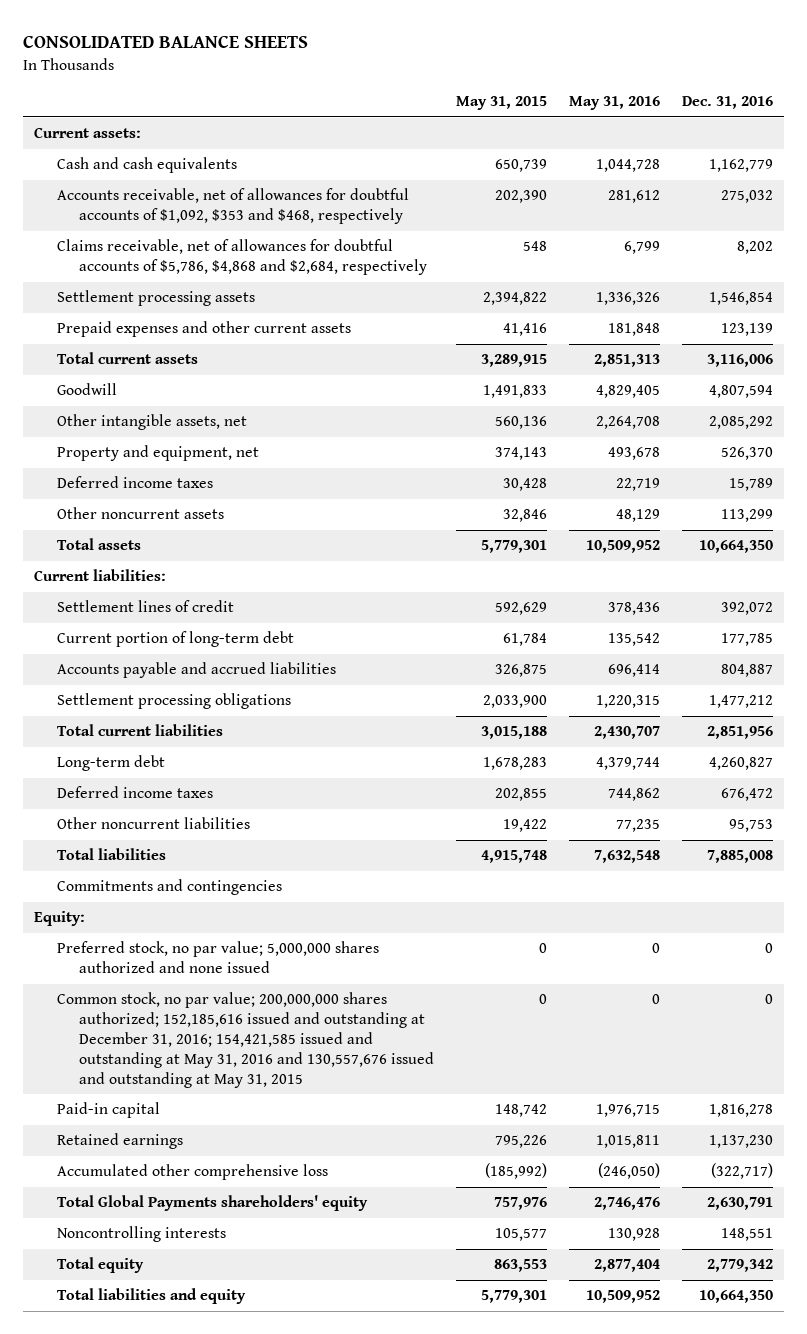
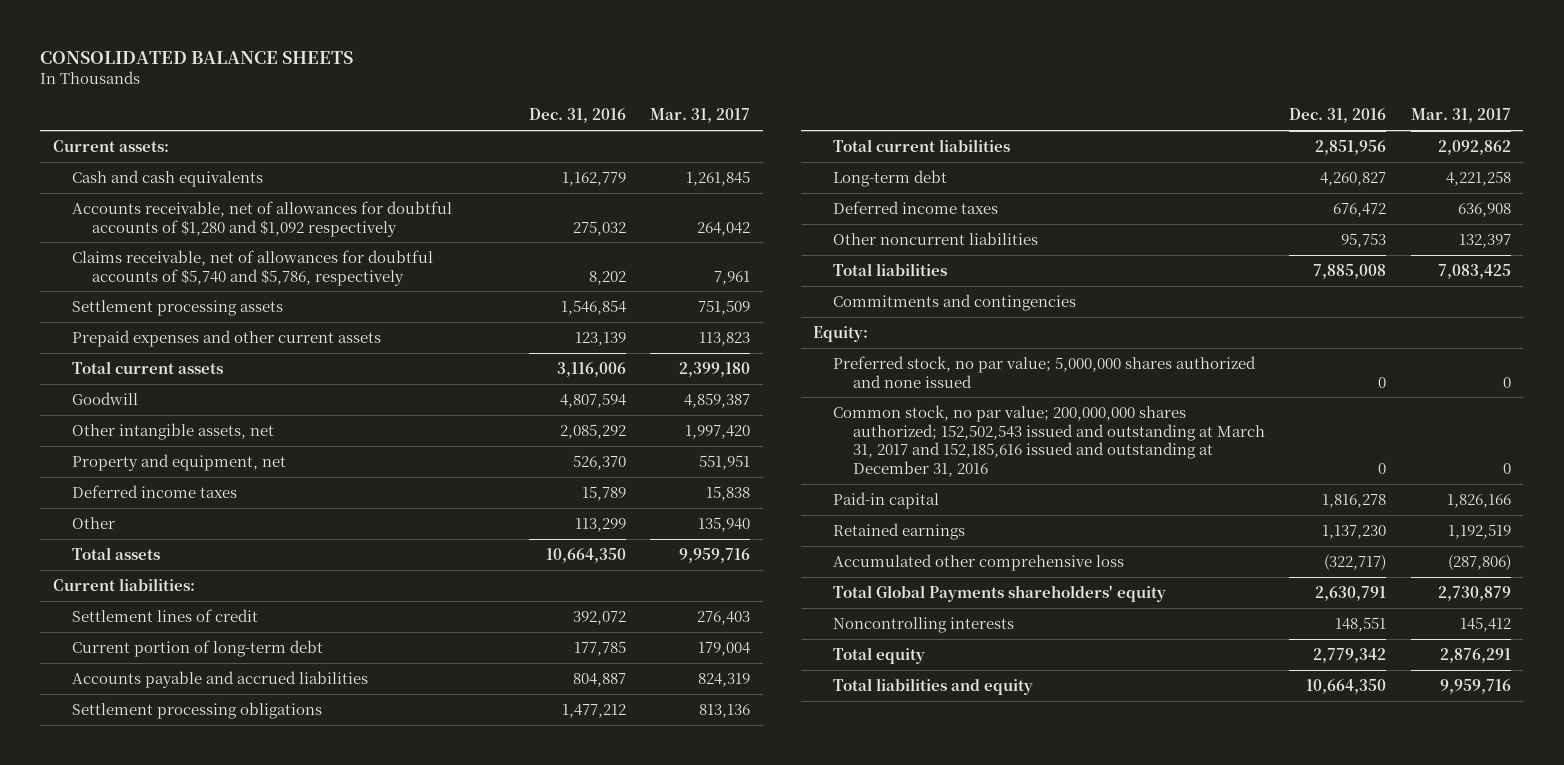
[456,96,548,111] May 31, 2015 -> none
[569,96,661,111] May 31, 2016 -> none
none -> [650,108,751,124] Mar. 31, 2017
[56,188,409,225] Accounts receivable, net of allowances for doubtful accounts of $1,092, $353 and $468, respectively -> [72,200,453,237] Accounts receivable, net of allowances for doubtful accounts of $1,280 and $1,092 respectively
[56,239,428,276] Claims receivable, net of allowances for doubtful accounts of $5,786, $4,868 and $2,684, respectively -> [72,249,434,286] Claims receivable, net of allowances for doubtful accounts of $5,740 and $5,786, respectively
[56,507,224,520] Other noncurrent assets -> [72,516,116,529] Other
[56,992,435,1088] Common stock, no par value; 200,000,000 shares authorized; 152,185,616 issued and outstanding at December 31, 2016; 154,421,585 issued and outstanding at May 31, 2016 and 130,557,676 issued and outstanding at May 31, 2015 -> [832,404,1265,478] Common stock, no par value; 200,000,000 shares authorized; 152,502,543 issued and outstanding at March 31, 2017 and 152,185,616 issued and outstanding at December 31, 2016

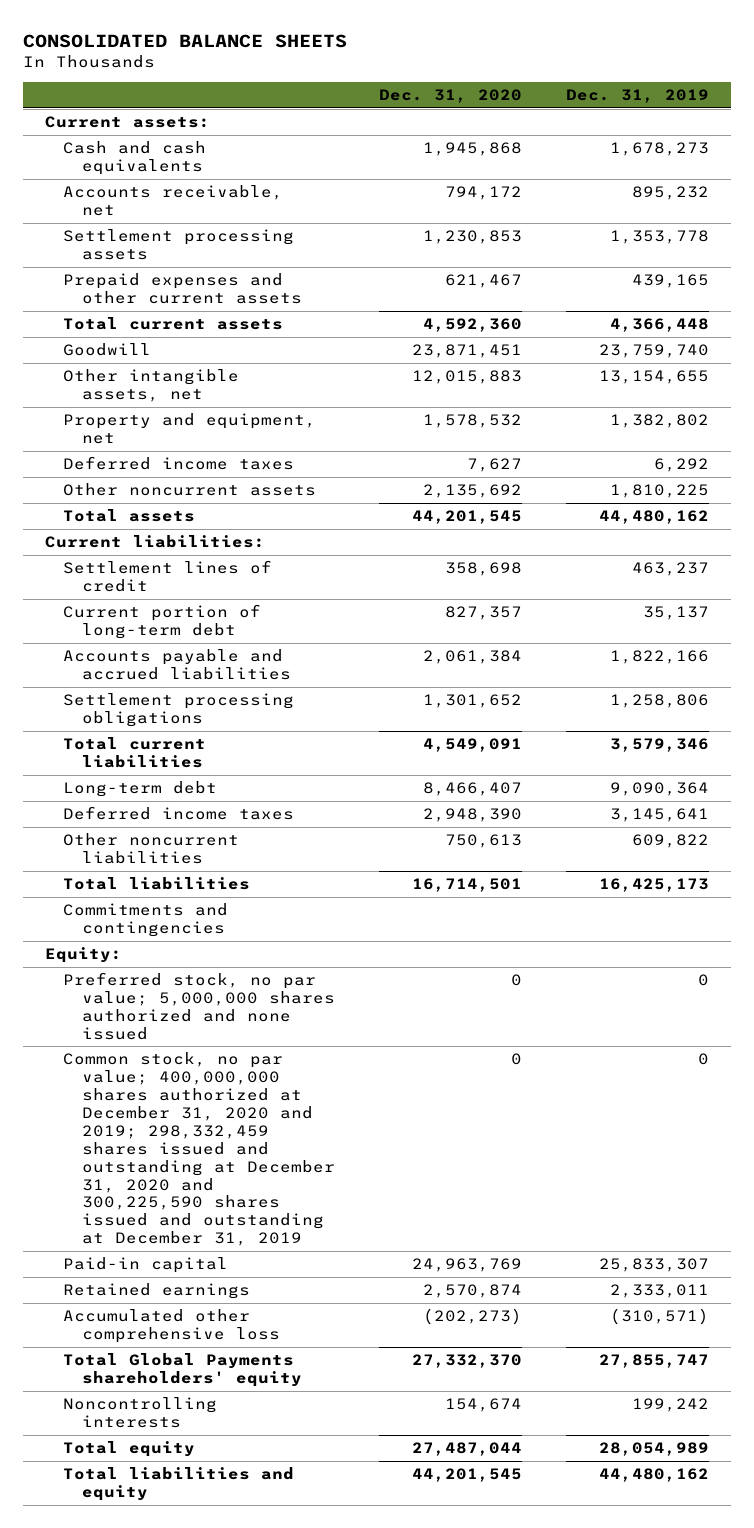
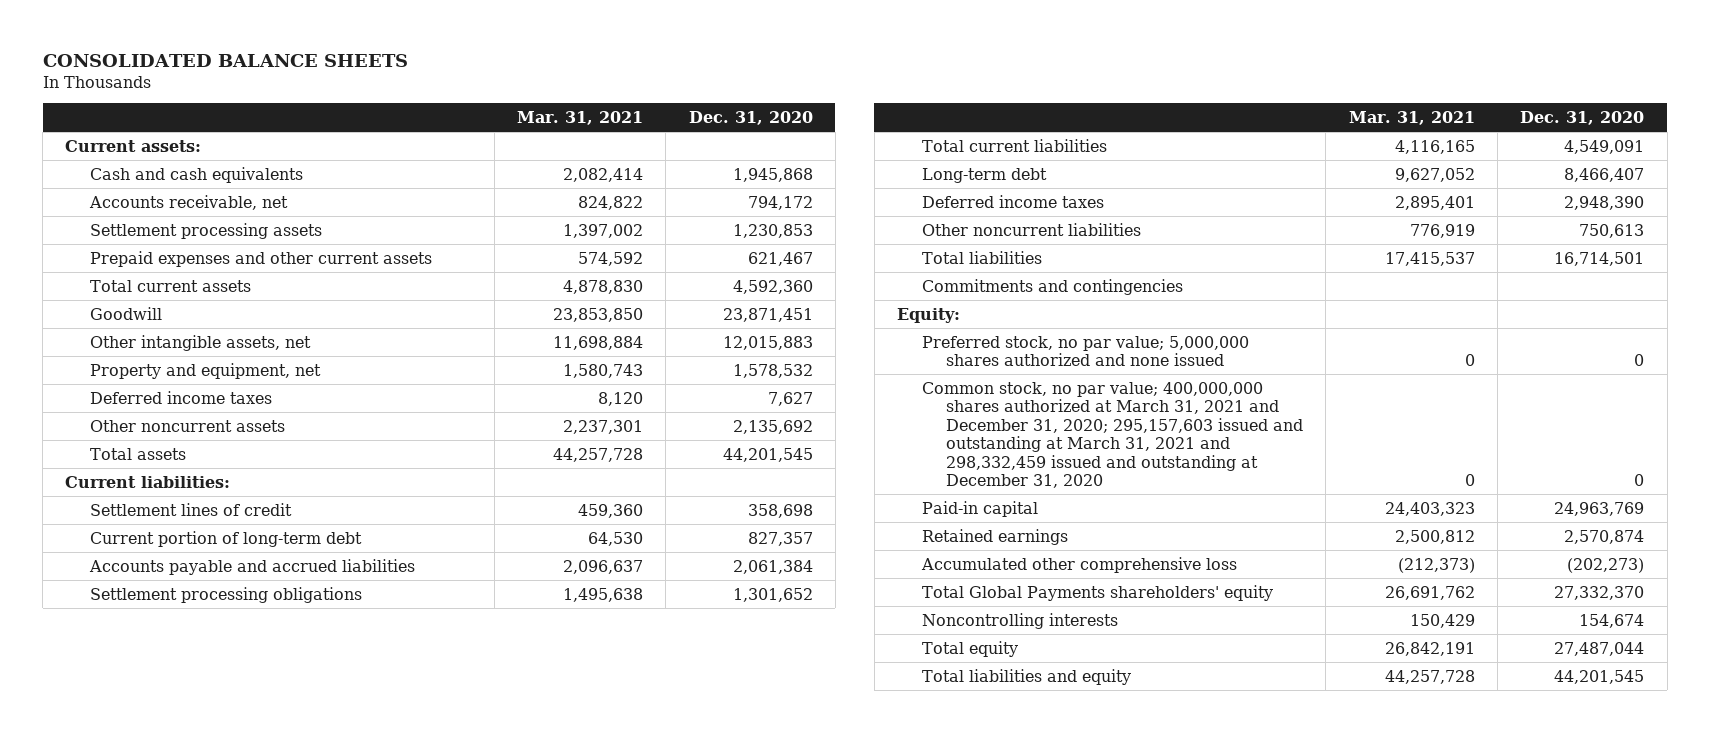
[565,89,709,104] Dec. 31, 2019 -> none
none -> [517,110,644,125] Mar. 31, 2021
[63,1052,335,1247] Common stock, no par value; 400,000,000 shares authorized at December 31, 2020 and 2019; 298,332,459 shares issued and outstanding at December 31, 2020 and 300,225,590 shares issued and outstanding at December 31, 2019 -> [921,381,1304,489] Common stock, no par value; 400,000,000 shares authorized at March 31, 2021 and December 31, 2020; 295,157,603 issued and outstanding at March 31, 2021 and 298,332,459 issued and outstanding at December 31, 2020

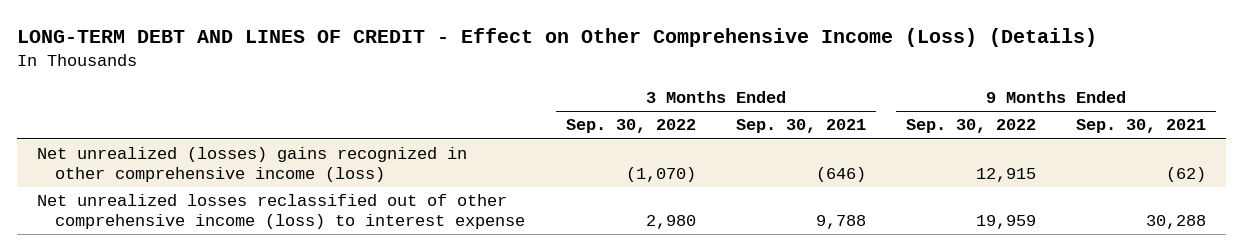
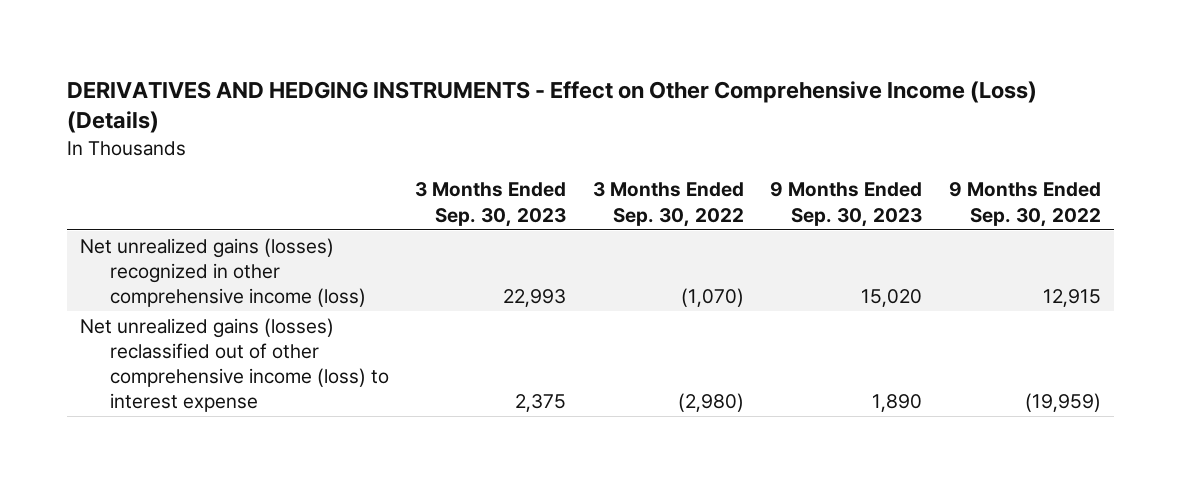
[16,28,1097,48] LONG-TERM DEBT AND LINES OF CREDIT - Effect on Other Comprehensive Income (Loss) (Details) -> [67,80,1038,134] DERIVATIVES AND HEDGING INSTRUMENTS - Effect on Other Comprehensive Income (Loss) (Details)
[735,119,866,134] Sep. 30, 2021 -> none
[1075,119,1206,134] Sep. 30, 2021 -> none
none -> [415,182,567,227] 3 Months Ended Sep. 30, 2023
none -> [770,182,923,227] 9 Months Ended Sep. 30, 2023
[36,147,467,183] Net unrealized (losses) gains recognized in other comprehensive income (loss) -> [80,238,366,308] Net unrealized gains (losses) recognized in other comprehensive income (loss)
[36,194,526,230] Net unrealized losses reclassified out of other comprehensive income (loss) to interest expense -> [80,318,389,413] Net unrealized gains (losses) reclassified out of other comprehensive income (loss) to interest expense
[645,215,696,230] 2,980 -> [677,393,744,413] (2,980)
[975,215,1036,230] 19,959 -> [1024,393,1101,413] (19,959)

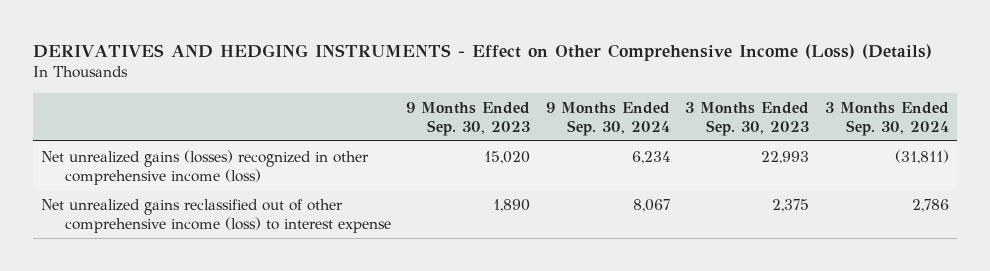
[592,182,744,227] 3 Months Ended Sep. 30, 2022 -> none
[948,182,1101,227] 9 Months Ended Sep. 30, 2022 -> none
none -> [545,101,670,136] 9 Months Ended Sep. 30, 2024
none -> [825,101,950,136] 3 Months Ended Sep. 30, 2024
[80,318,389,413] Net unrealized gains (losses) reclassified out of other comprehensive income (loss) to interest expense -> [40,199,391,233] Net unrealized gains reclassified out of other comprehensive income (loss) to interest expense

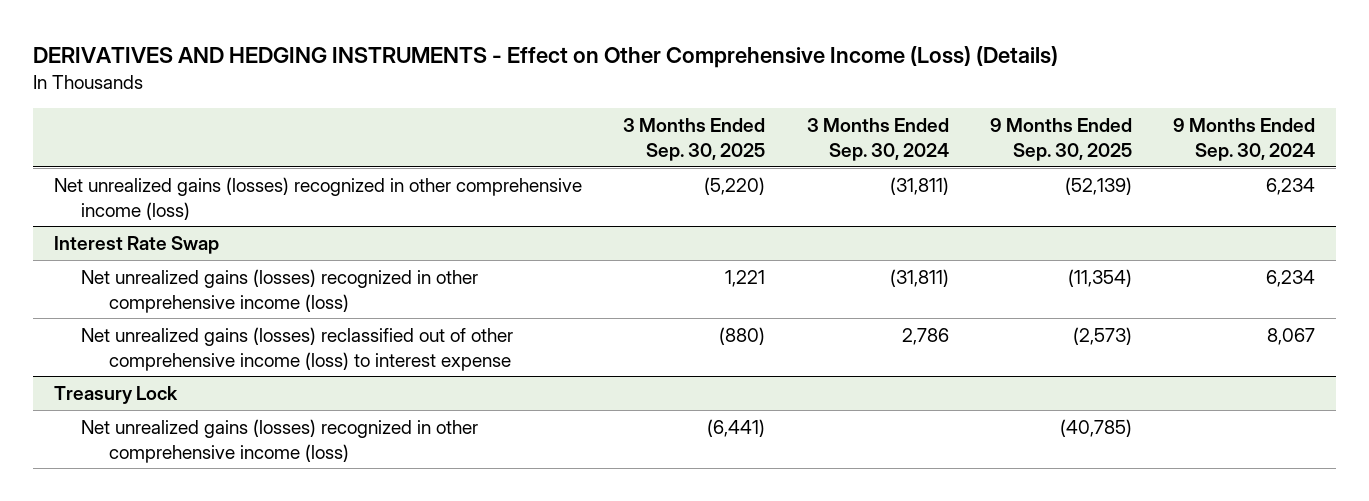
[406,101,531,136] 9 Months Ended Sep. 30, 2023 -> none
[685,101,810,136] 3 Months Ended Sep. 30, 2023 -> none
none -> [623,118,766,161] 3 Months Ended Sep. 30, 2025
none -> [989,118,1132,161] 9 Months Ended Sep. 30, 2025
none -> [53,235,219,254] Interest Rate Swap
none -> [81,268,479,313] Net unrealized gains (losses) recognized in other comprehensive income (loss)
[40,199,391,233] Net unrealized gains reclassified out of other comprehensive income (loss) to interest expense -> [81,326,514,371] Net unrealized gains (losses) reclassified out of other comprehensive income (loss) to interest expense
none -> [53,385,178,404] Treasury Lock
none -> [81,418,479,463] Net unrealized gains (losses) recognized in other comprehensive income (loss)

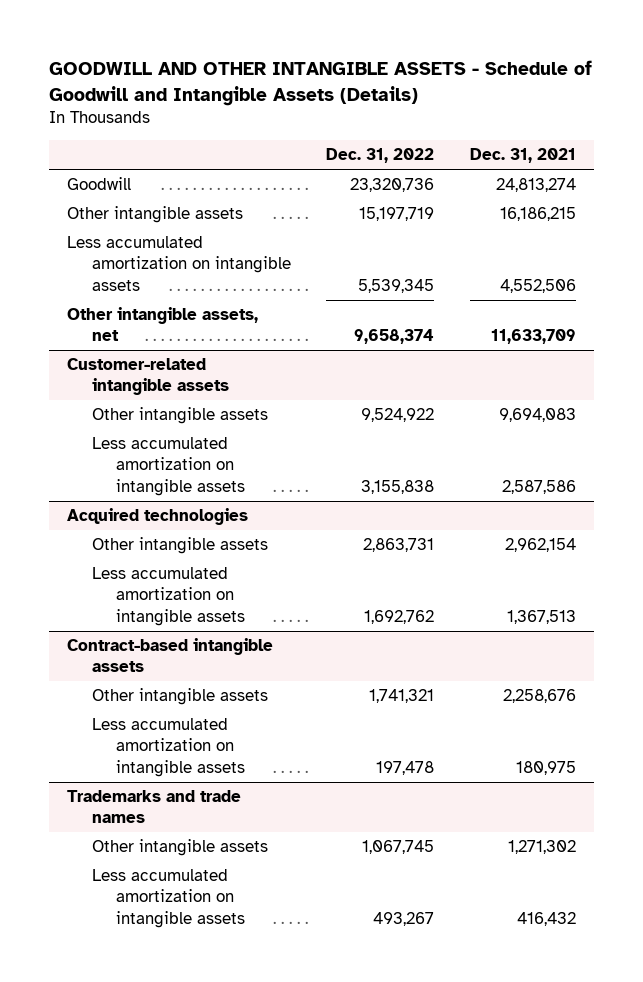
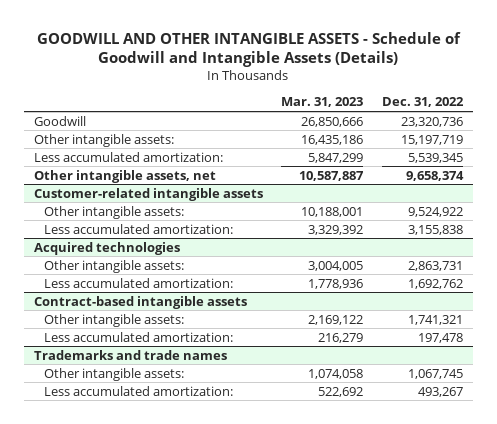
[469,148,576,164] Dec. 31, 2021 -> none
none -> [281,97,364,108] Mar. 31, 2023
[67,206,244,224] Other intangible assets -> [33,133,174,147] Other intangible assets:
[67,236,291,291] Less accumulated amortization on intangible assets -> [33,151,223,162] Less accumulated amortization:
[91,407,268,425] Other intangible assets -> [44,205,185,219] Other intangible assets:
[91,437,246,496] Less accumulated amortization on intangible assets -> [44,223,234,234] Less accumulated amortization:
[91,537,268,555] Other intangible assets -> [44,259,185,273] Other intangible assets:
[91,567,246,626] Less accumulated amortization on intangible assets -> [44,277,234,288] Less accumulated amortization:
[91,688,268,706] Other intangible assets -> [44,313,185,327] Other intangible assets:
[91,718,246,777] Less accumulated amortization on intangible assets -> [44,331,234,342] Less accumulated amortization:
[91,839,268,857] Other intangible assets -> [44,367,185,381] Other intangible assets:
[91,869,246,928] Less accumulated amortization on intangible assets -> [44,385,234,396] Less accumulated amortization:

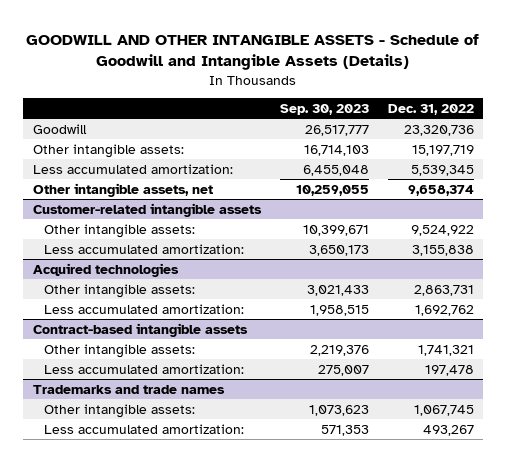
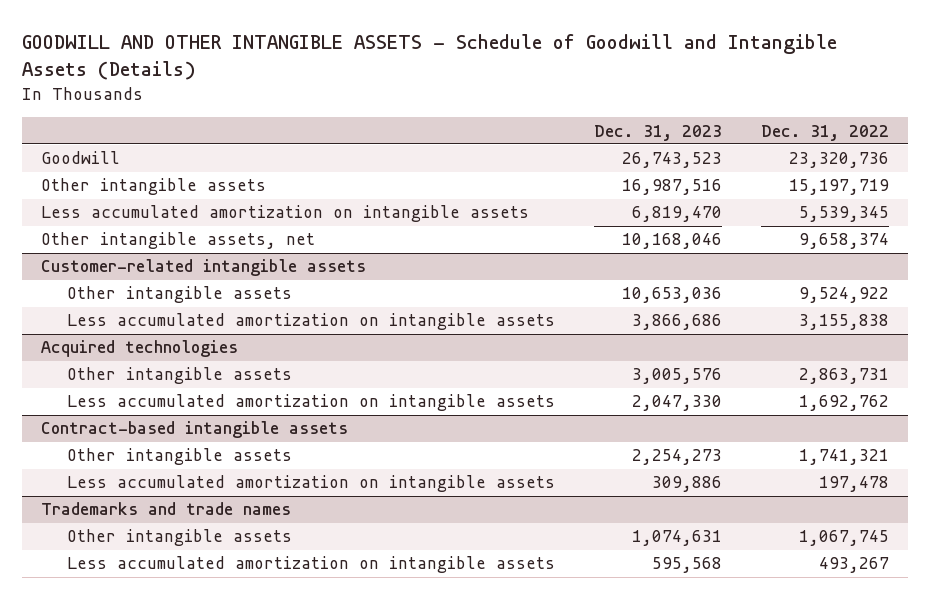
[279,103,369,115] Sep. 30, 2023 -> none
none -> [593,124,722,141] Dec. 31, 2023
[32,143,184,158] Other intangible assets: -> [41,178,267,196] Other intangible assets
[32,163,233,174] Less accumulated amortization: -> [41,205,530,223] Less accumulated amortization on intangible assets
[43,223,195,238] Other intangible assets: -> [66,286,292,304] Other intangible assets
[43,243,244,254] Less accumulated amortization: -> [66,313,555,331] Less accumulated amortization on intangible assets
[43,283,195,298] Other intangible assets: -> [66,367,292,385] Other intangible assets
[43,303,244,314] Less accumulated amortization: -> [66,394,555,412] Less accumulated amortization on intangible assets
[43,343,195,358] Other intangible assets: -> [66,448,292,466] Other intangible assets
[43,363,244,374] Less accumulated amortization: -> [66,475,555,493] Less accumulated amortization on intangible assets
[43,403,195,418] Other intangible assets: -> [66,529,292,547] Other intangible assets
[43,423,244,434] Less accumulated amortization: -> [66,556,555,574] Less accumulated amortization on intangible assets

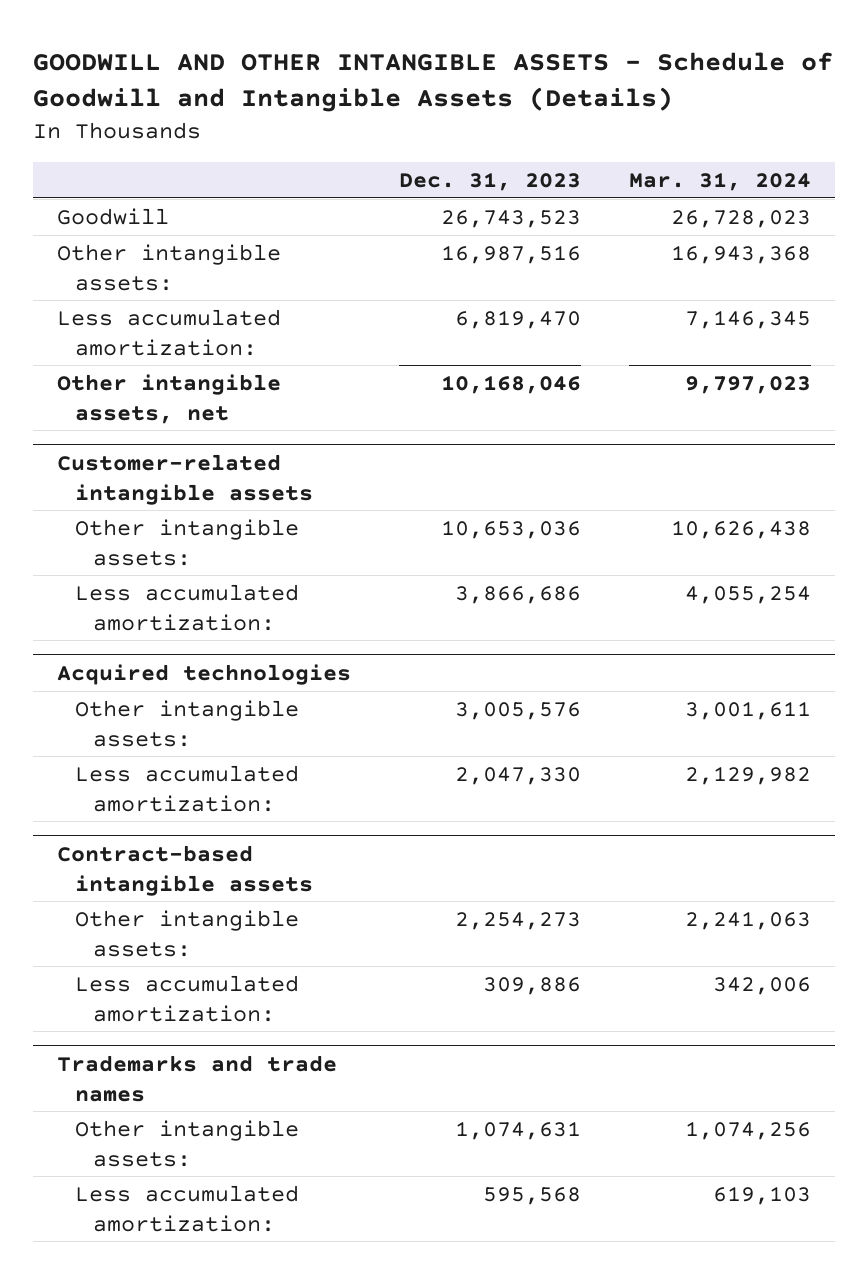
[760,124,889,141] Dec. 31, 2022 -> none
none -> [629,171,812,191] Mar. 31, 2024
[41,178,267,196] Other intangible assets -> [57,243,282,291] Other intangible assets:
[41,205,530,223] Less accumulated amortization on intangible assets -> [57,308,282,356] Less accumulated amortization:
[66,286,292,304] Other intangible assets -> [75,518,300,566] Other intangible assets:
[66,313,555,331] Less accumulated amortization on intangible assets -> [75,583,300,631] Less accumulated amortization:
[66,367,292,385] Other intangible assets -> [75,699,300,747] Other intangible assets:
[66,394,555,412] Less accumulated amortization on intangible assets -> [75,764,300,812] Less accumulated amortization:
[66,448,292,466] Other intangible assets -> [75,909,300,957] Other intangible assets:
[66,475,555,493] Less accumulated amortization on intangible assets -> [75,974,300,1022] Less accumulated amortization:
[66,529,292,547] Other intangible assets -> [75,1119,300,1167] Other intangible assets:
[66,556,555,574] Less accumulated amortization on intangible assets -> [75,1184,300,1232] Less accumulated amortization:

